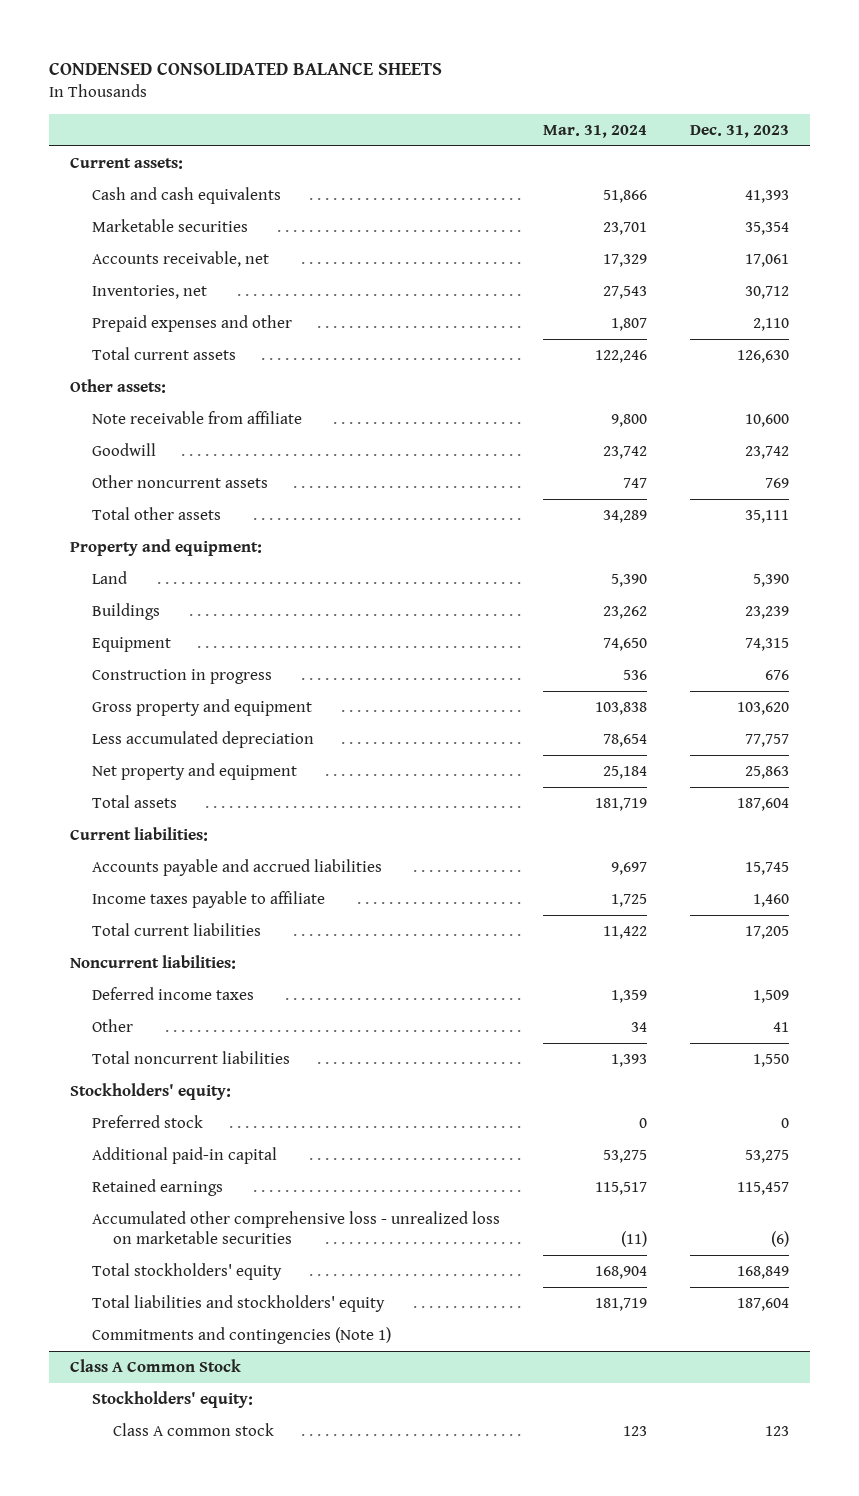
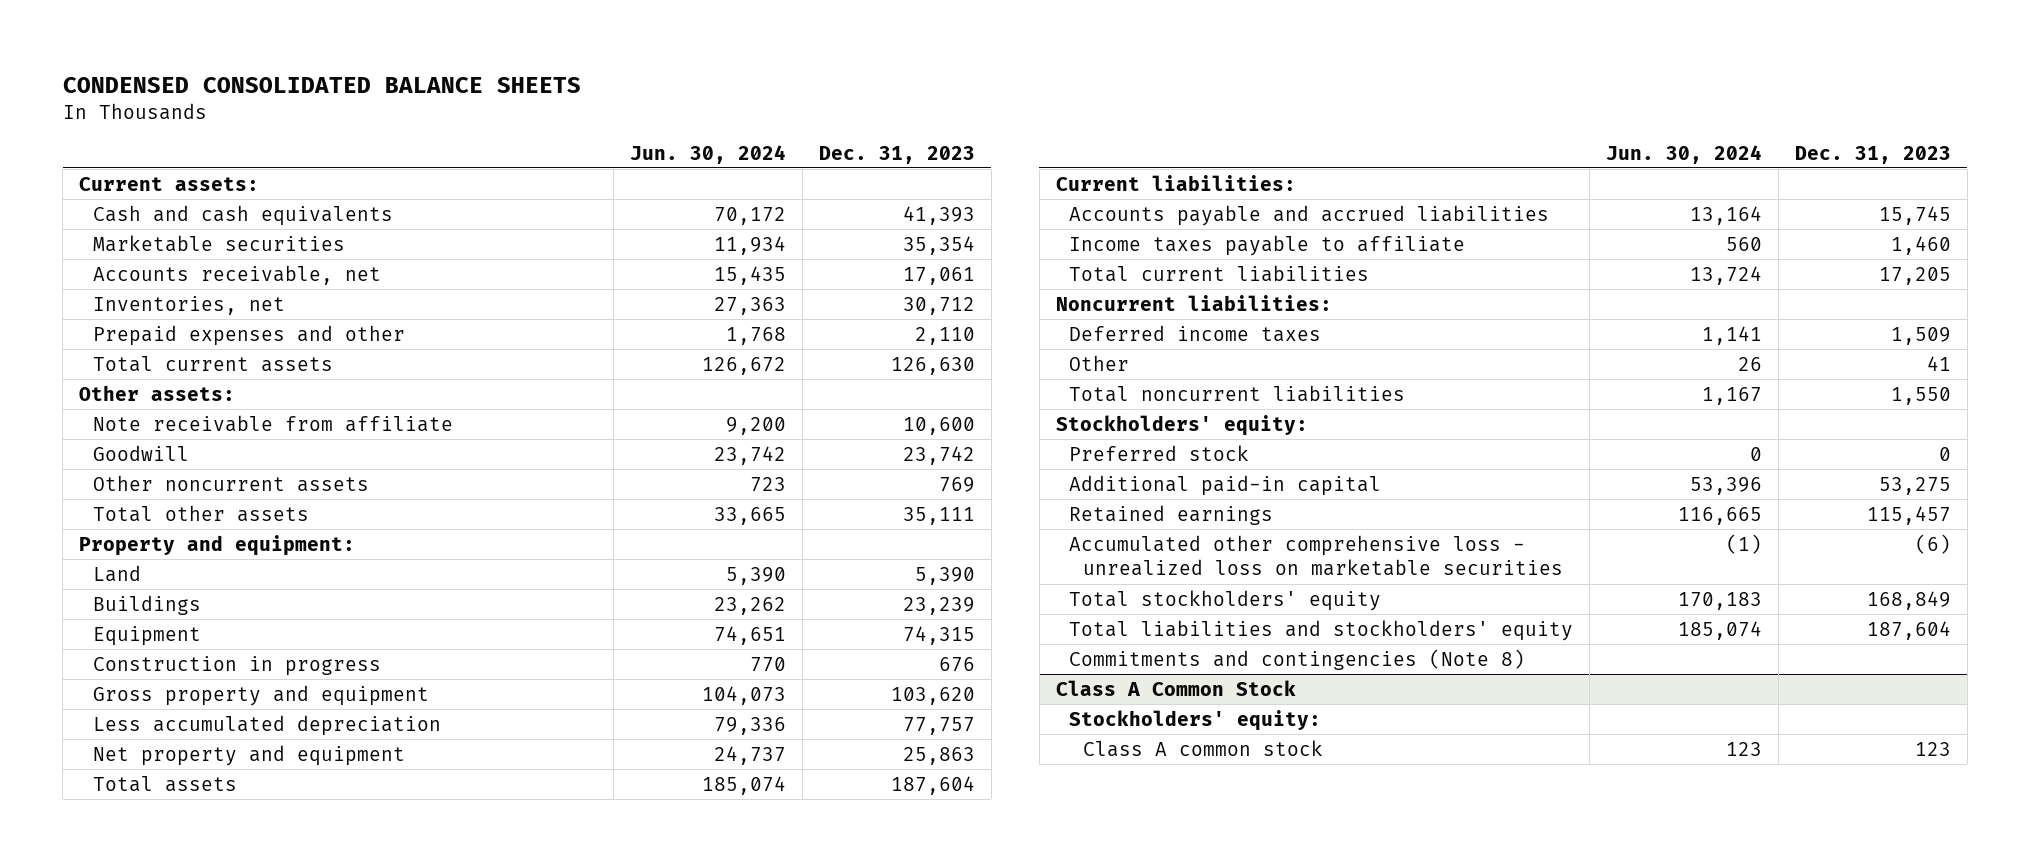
[542,124,647,138] Mar. 31, 2024 -> none
none -> [629,144,786,164] Jun. 30, 2024
[91,1327,391,1345] Commitments and contingencies (Note 1) -> [1069,648,1526,670] Commitments and contingencies (Note 8)

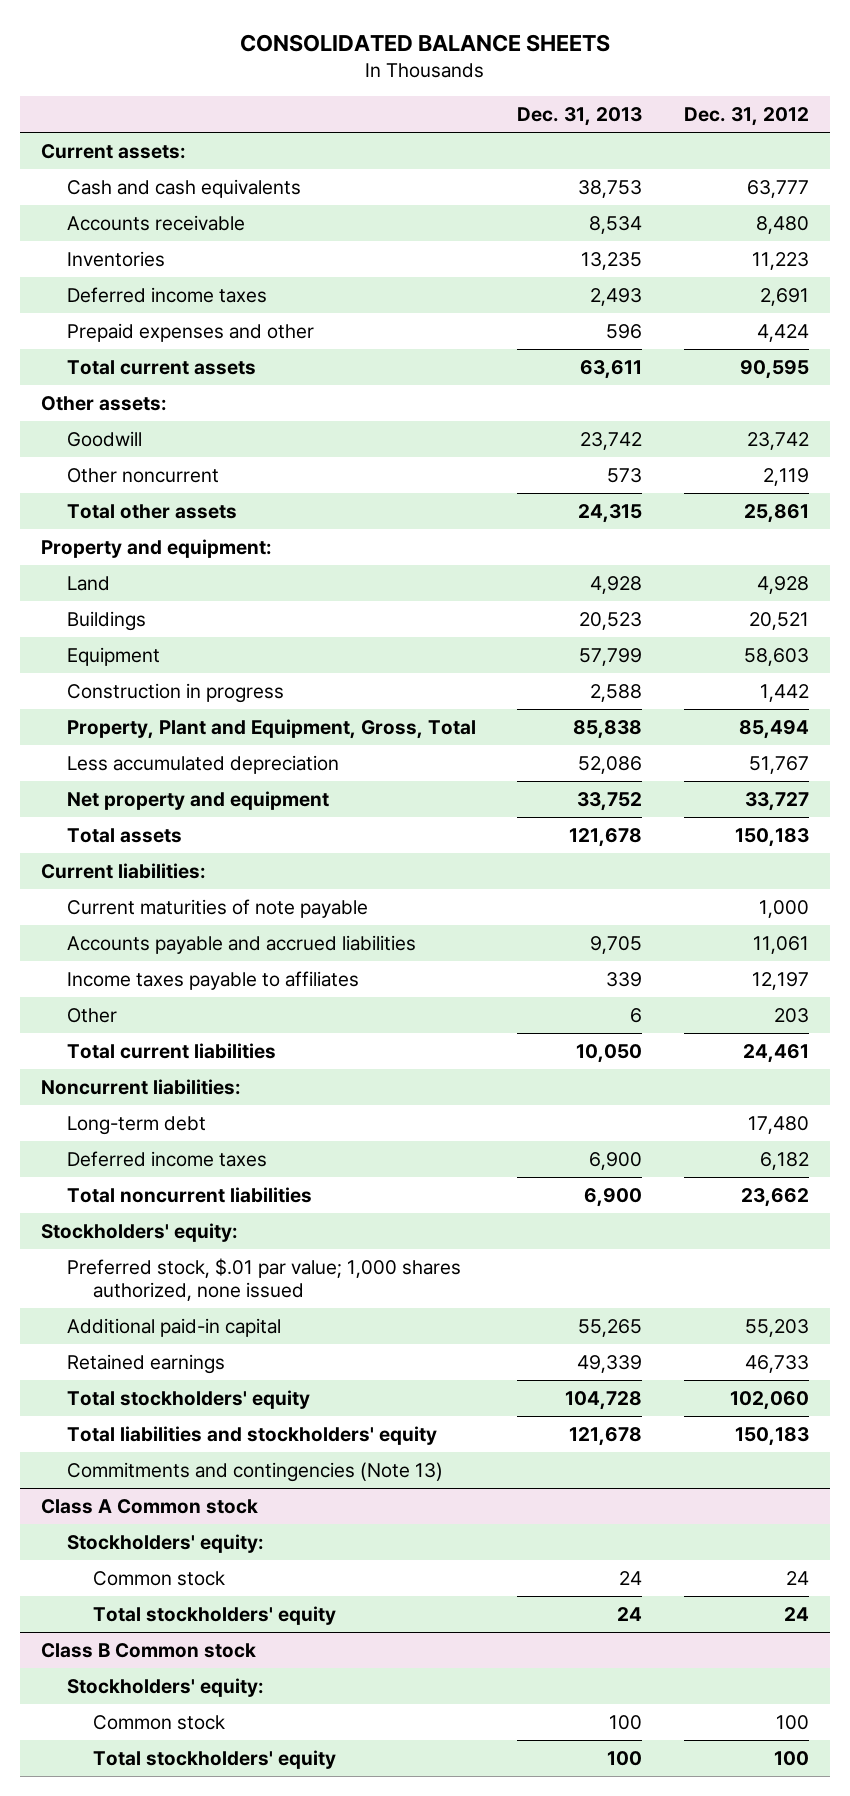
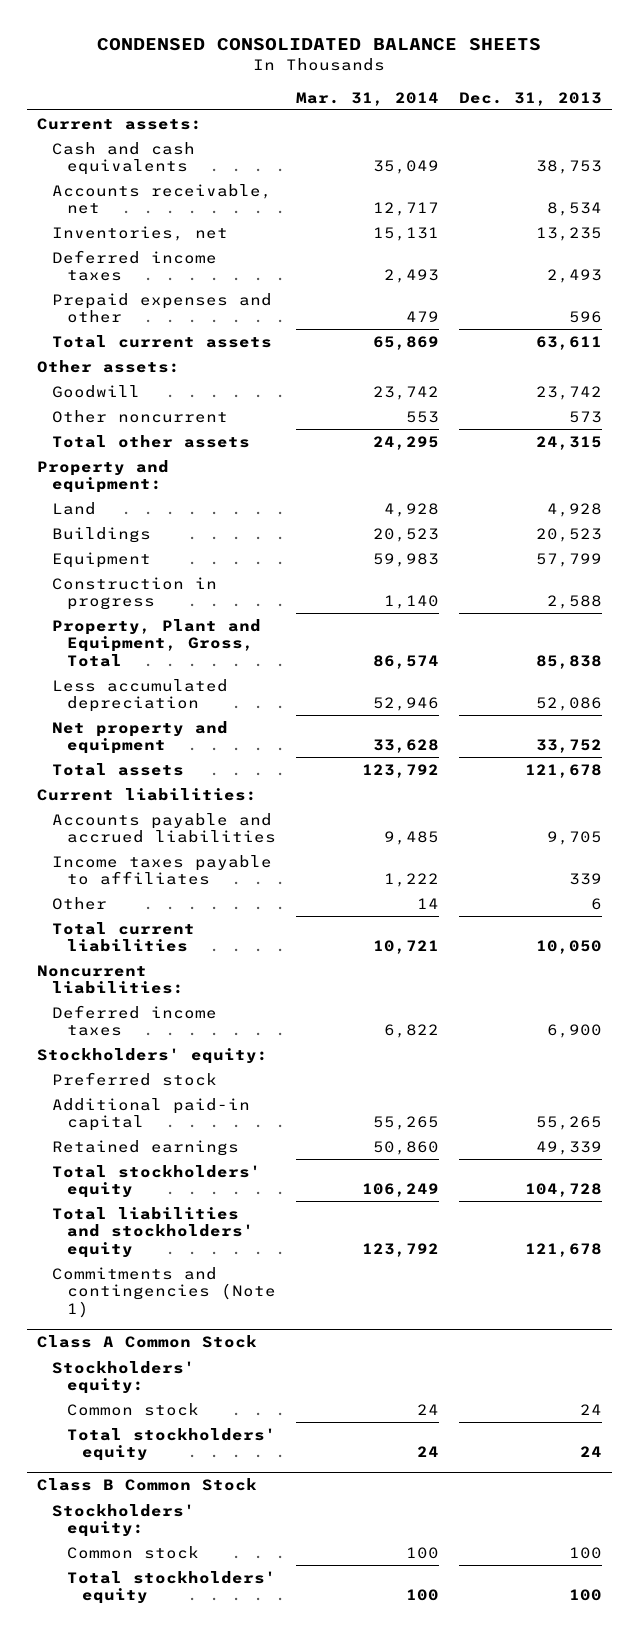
[239,33,610,52] CONSOLIDATED BALANCE SHEETS -> [97,38,542,52] CONDENSED CONSOLIDATED BALANCE SHEETS
[683,107,809,127] Dec. 31, 2012 -> none
none -> [295,91,439,106] Mar. 31, 2014
[67,214,246,231] Accounts receivable -> [52,183,273,215] Accounts receivable, net
[67,250,166,267] Inventories -> [52,225,229,241] Inventories, net
[67,898,369,918] Current maturities of note payable -> none
[67,1115,207,1135] Long-term debt -> none
[67,1186,313,1203] Total noncurrent liabilities -> none
[67,1257,462,1301] Preferred stock, $.01 par value; 1,000 shares authorized, none issued -> [52,1071,218,1086] Preferred stock
[67,1461,444,1482] Commitments and contingencies (Note 13) -> [52,1266,276,1318] Commitments and contingencies (Note 1)
[40,1498,258,1514] Class A Common stock -> [37,1335,258,1349] Class A Common Stock
[40,1642,256,1658] Class B Common stock -> [37,1478,258,1492] Class B Common Stock

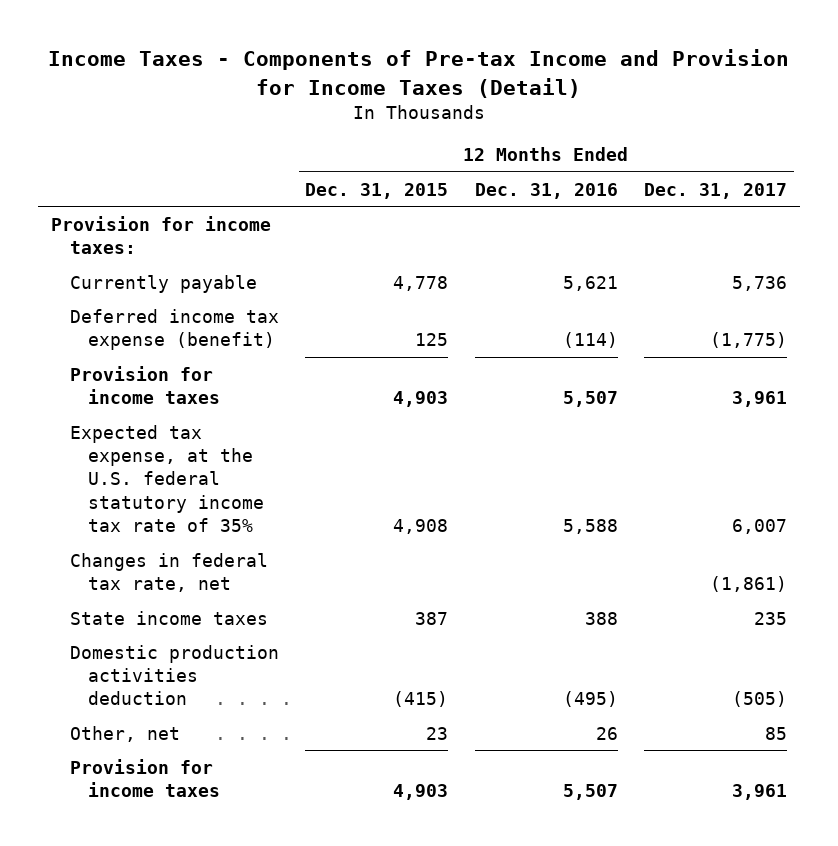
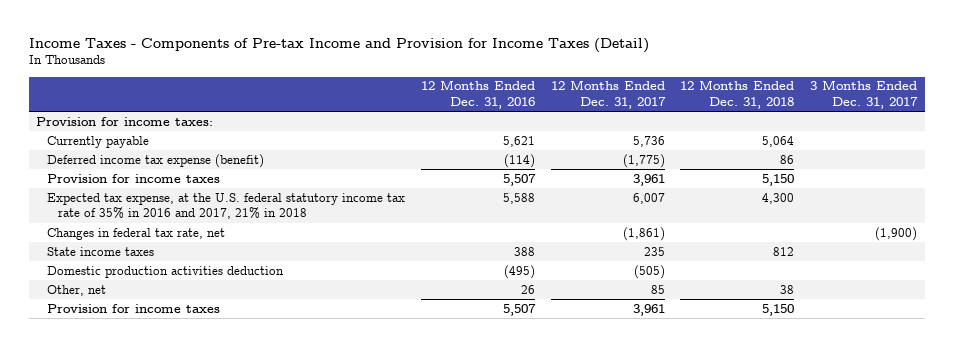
[305,182,449,199] Dec. 31, 2015 -> none
none -> [680,80,795,109] 12 Months Ended Dec. 31, 2018
none -> [810,80,919,109] 3 Months Ended Dec. 31, 2017
[69,424,265,532] Expected tax expense, at the U.S. federal statutory income tax rate of 35% -> [47,192,406,220] Expected tax expense, at the U.S. federal statutory income tax rate of 35% in 2016 and 2017, 21% in 2018

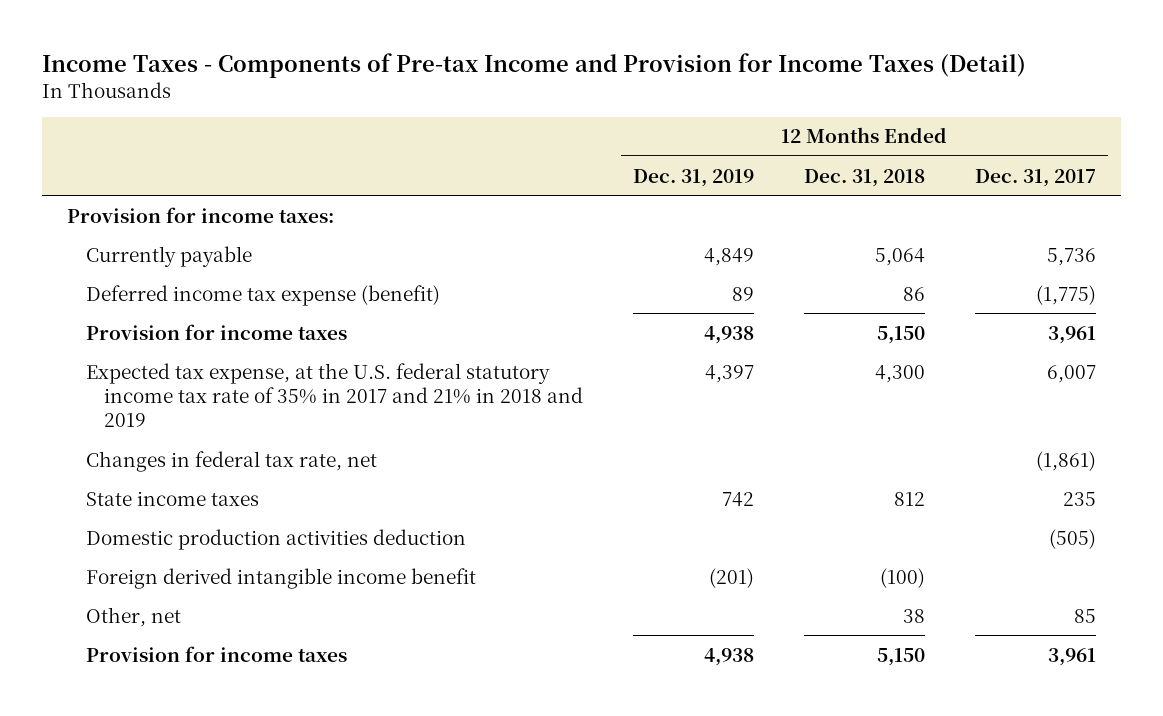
[420,80,535,109] 12 Months Ended Dec. 31, 2016 -> none
[810,80,919,109] 3 Months Ended Dec. 31, 2017 -> none
none -> [633,168,755,187] Dec. 31, 2019
[47,192,406,220] Expected tax expense, at the U.S. federal statutory income tax rate of 35% in 2016 and 2017, 21% in 2018 -> [85,362,584,427] Expected tax expense, at the U.S. federal statutory income tax rate of 35% in 2017 and 21% in 2018 and 2019
none -> [85,567,476,589] Foreign derived intangible income benefit

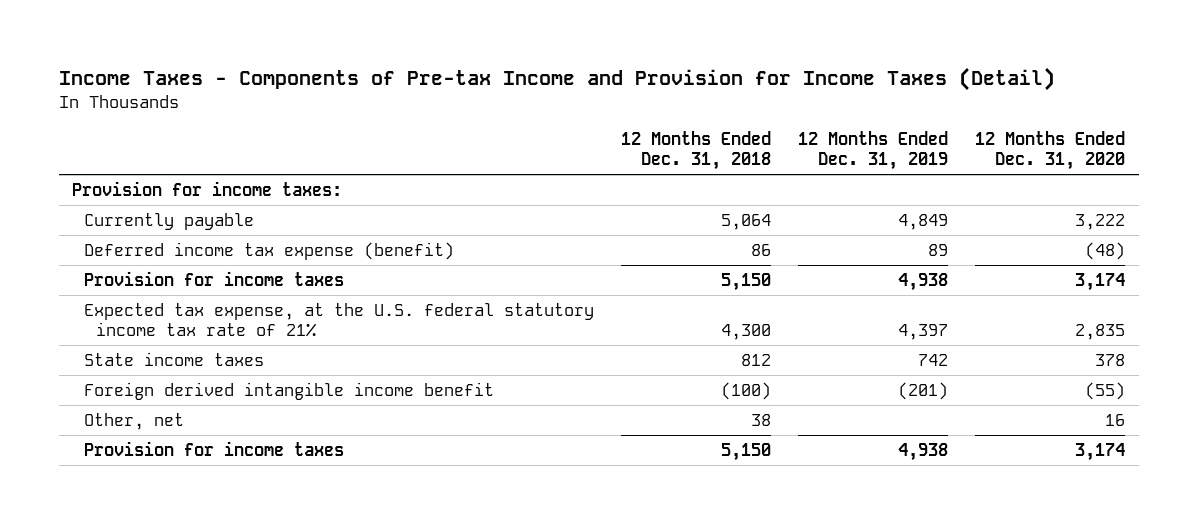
[974,168,1096,187] Dec. 31, 2017 -> none
none -> [975,131,1126,171] 12 Months Ended Dec. 31, 2020
[85,450,377,472] Changes in federal tax rate, net -> none
[85,362,584,427] Expected tax expense, at the U.S. federal statutory income tax rate of 35% in 2017 and 21% in 2018 and 2019 -> [84,302,595,337] Expected tax expense, at the U.S. federal statutory income tax rate of 21%
[85,528,466,550] Domestic production activities deduction -> none

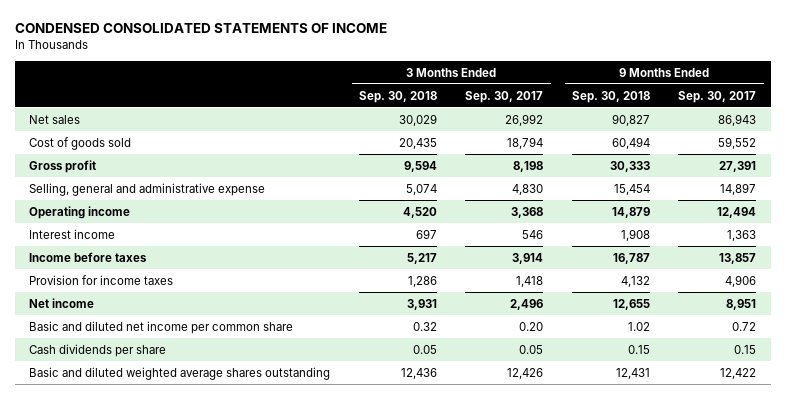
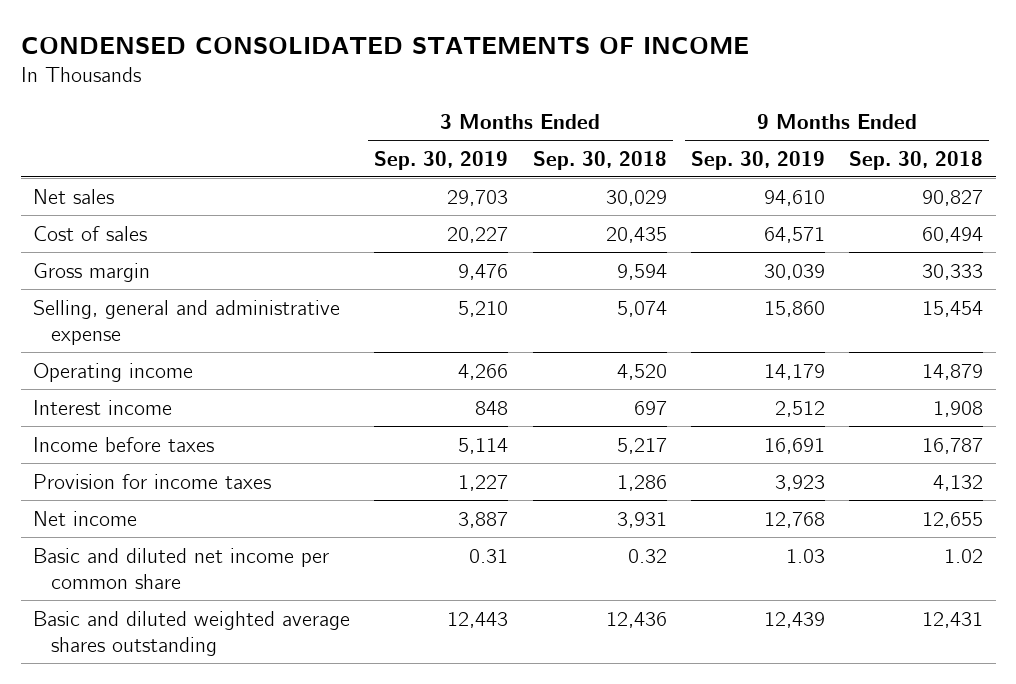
[465,90,544,103] Sep. 30, 2017 -> none
[678,90,757,103] Sep. 30, 2017 -> none
none -> [374,150,509,170] Sep. 30, 2019
none -> [691,150,826,170] Sep. 30, 2019
[29,136,132,150] Cost of goods sold -> [32,225,147,241] Cost of sales
[29,159,97,173] Gross profit -> [32,262,150,282] Gross margin
[29,343,167,357] Cash dividends per share -> none

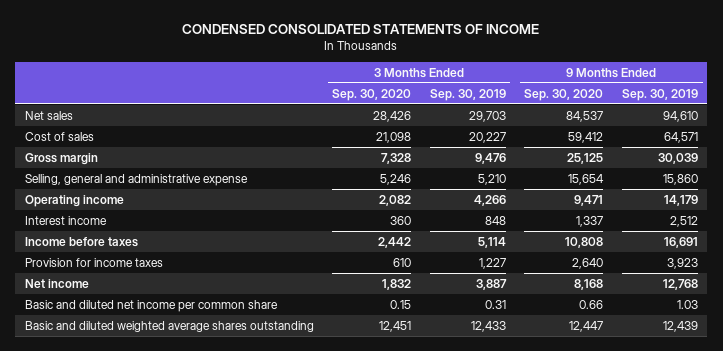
[532,150,667,170] Sep. 30, 2018 -> none
[849,150,984,170] Sep. 30, 2018 -> none
none -> [332,88,412,101] Sep. 30, 2020
none -> [524,88,604,101] Sep. 30, 2020
[447,611,509,628] 12,443 -> [470,320,506,332] 12,433

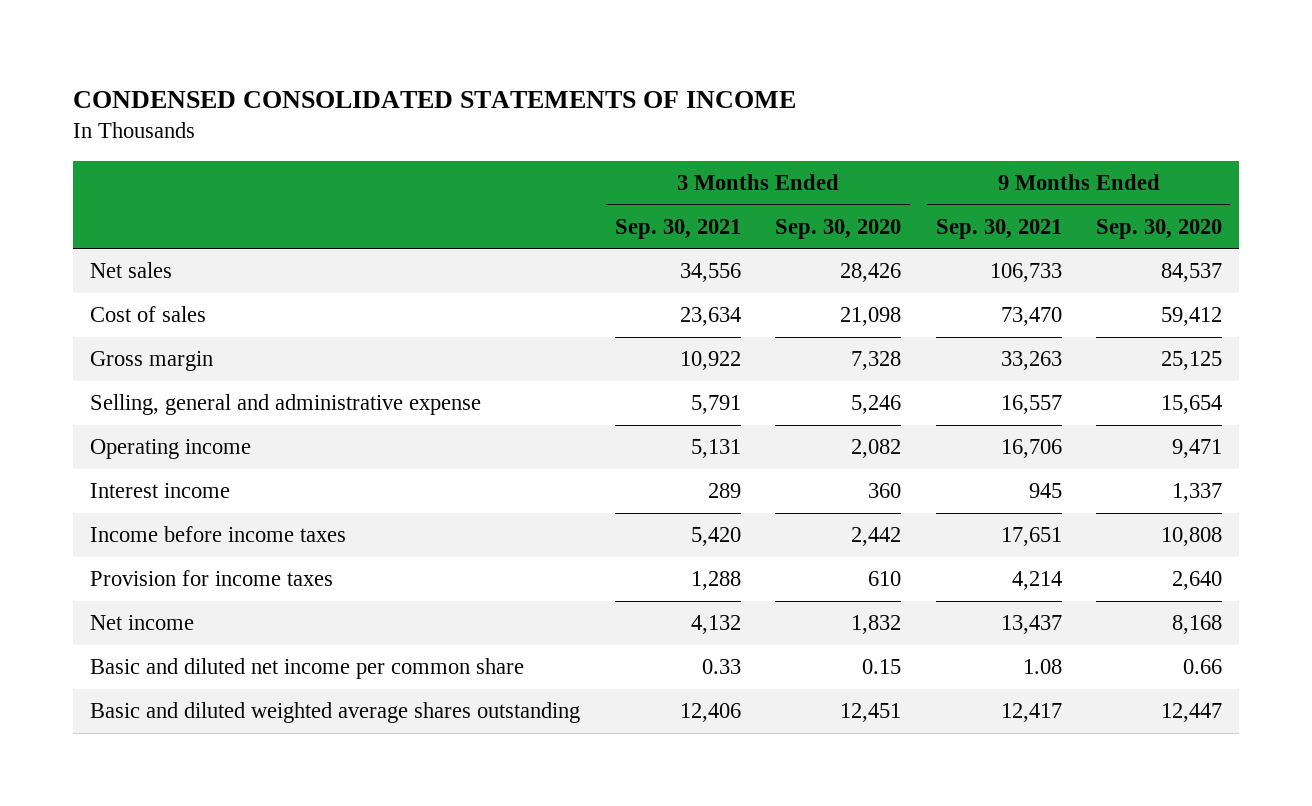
[429,88,506,101] Sep. 30, 2019 -> none
[621,88,698,101] Sep. 30, 2019 -> none
none -> [614,218,741,239] Sep. 30, 2021
none -> [935,218,1062,239] Sep. 30, 2021
[24,236,138,247] Income before taxes -> [90,526,347,543] Income before income taxes

